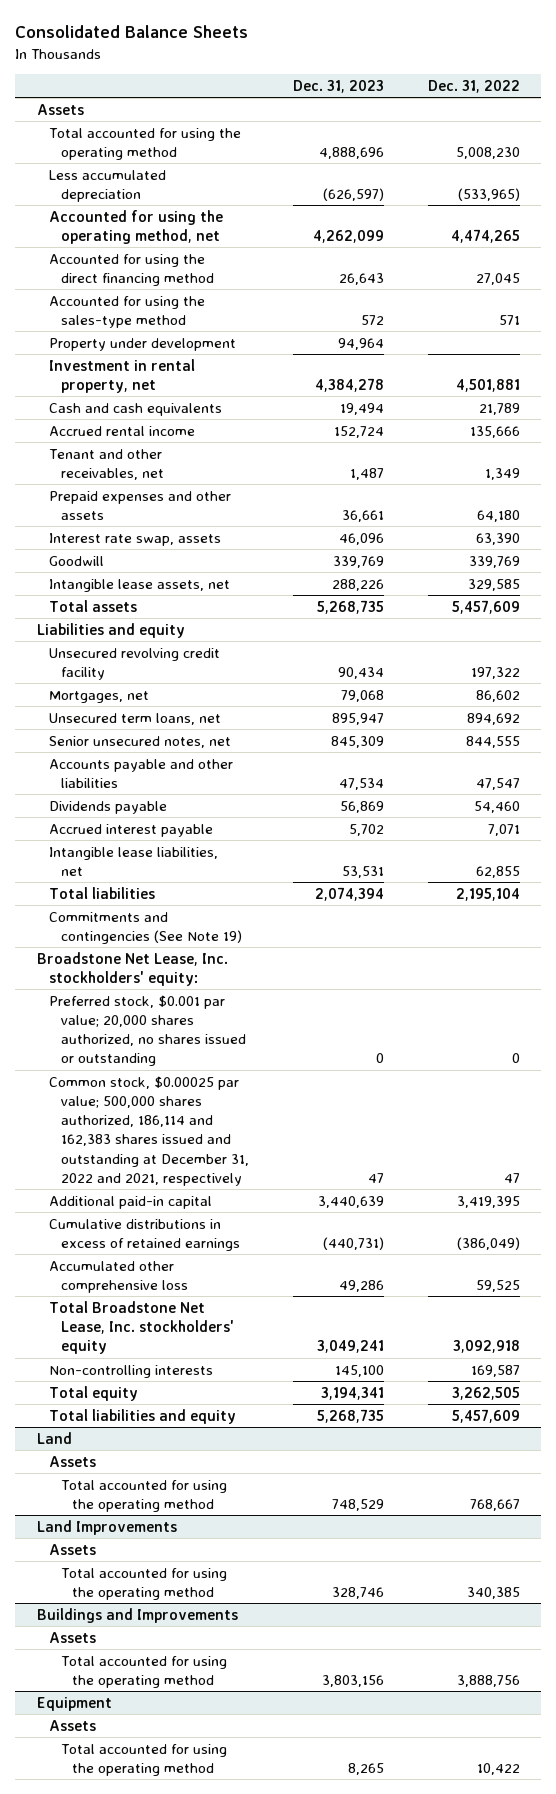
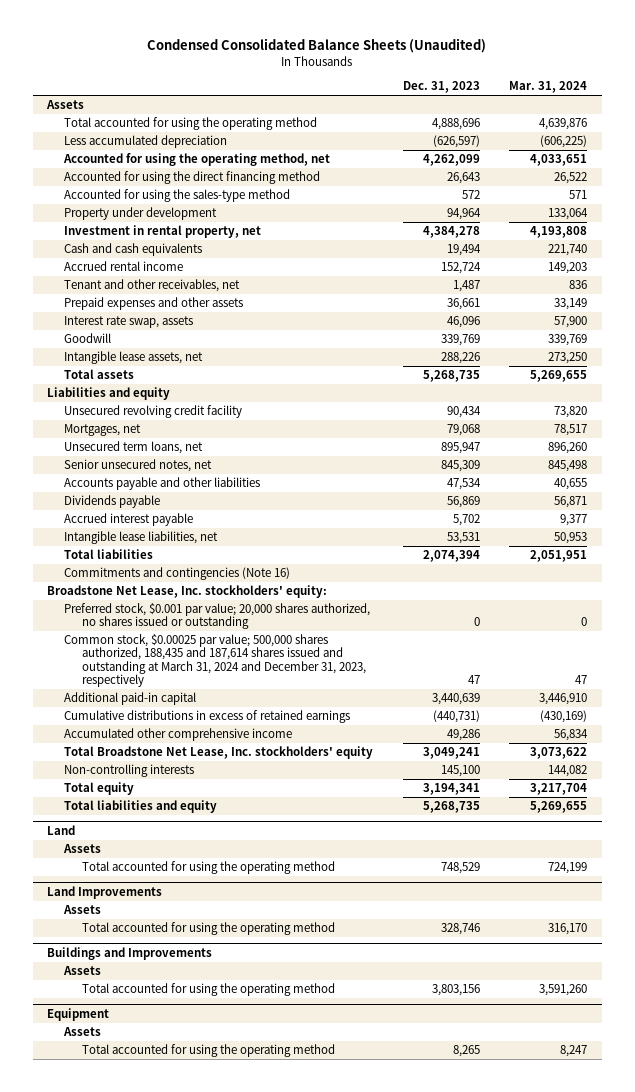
[14,25,248,39] Consolidated Balance Sheets -> [147,38,487,54] Condensed Consolidated Balance Sheets (Unaudited)
[427,79,520,93] Dec. 31, 2022 -> none
none -> [509,81,588,94] Mar. 31, 2024
[48,911,242,944] Commitments and contingencies (See Note 19) -> [64,567,291,581] Commitments and contingencies (Note 16)
[48,1075,249,1186] Common stock, $0.00025 par value; 500,000 shares authorized, 186,114 and 162,383 shares issued and outstanding at December 31, 2022 and 2021, respectively -> [64,634,366,687] Common stock, $0.00025 par value; 500,000 shares authorized, 188,435 and 187,614 shares issued and outstanding at March 31, 2024 and December 31, 2023, respectively
[48,1260,188,1293] Accumulated other comprehensive loss -> [64,728,293,742] Accumulated other comprehensive income

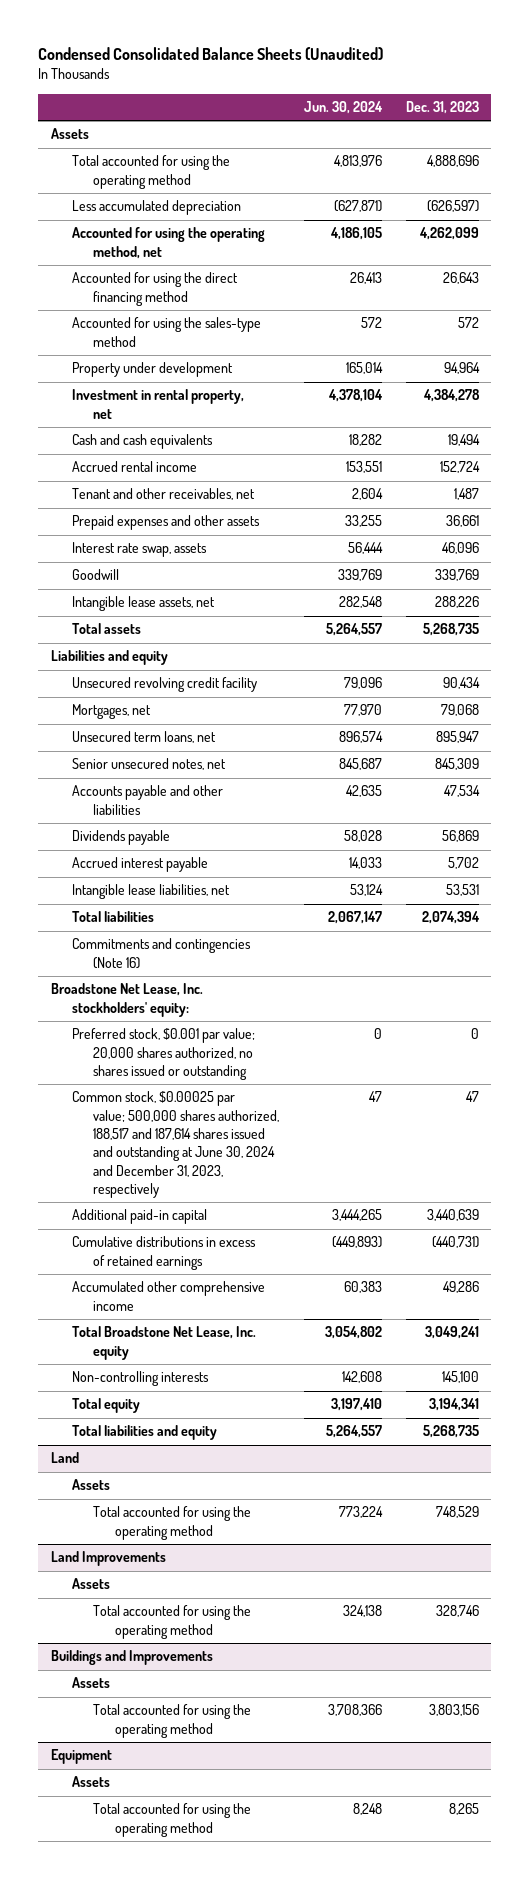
[509,81,588,94] Mar. 31, 2024 -> none
none -> [303,101,383,115] Jun. 30, 2024
[64,634,366,687] Common stock, $0.00025 par value; 500,000 shares authorized, 188,435 and 187,614 shares issued and outstanding at March 31, 2024 and December 31, 2023, respectively -> [71,1091,280,1199] Common stock, $0.00025 par value; 500,000 shares authorized, 188,517 and 187,614 shares issued and outstanding at June 30, 2024 and December 31, 2023, respectively
[64,746,374,760] Total Broadstone Net Lease, Inc. stockholders' equity -> [71,1326,256,1360] Total Broadstone Net Lease, Inc. equity

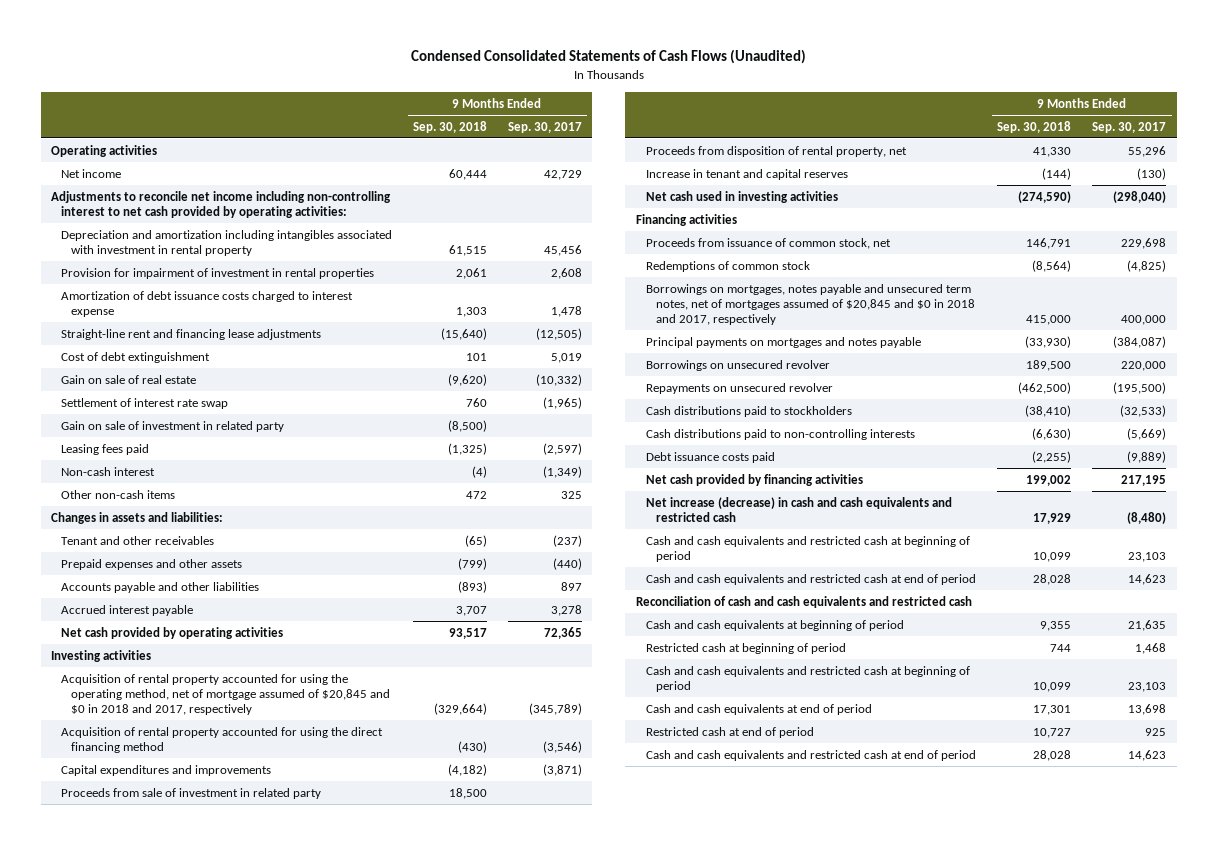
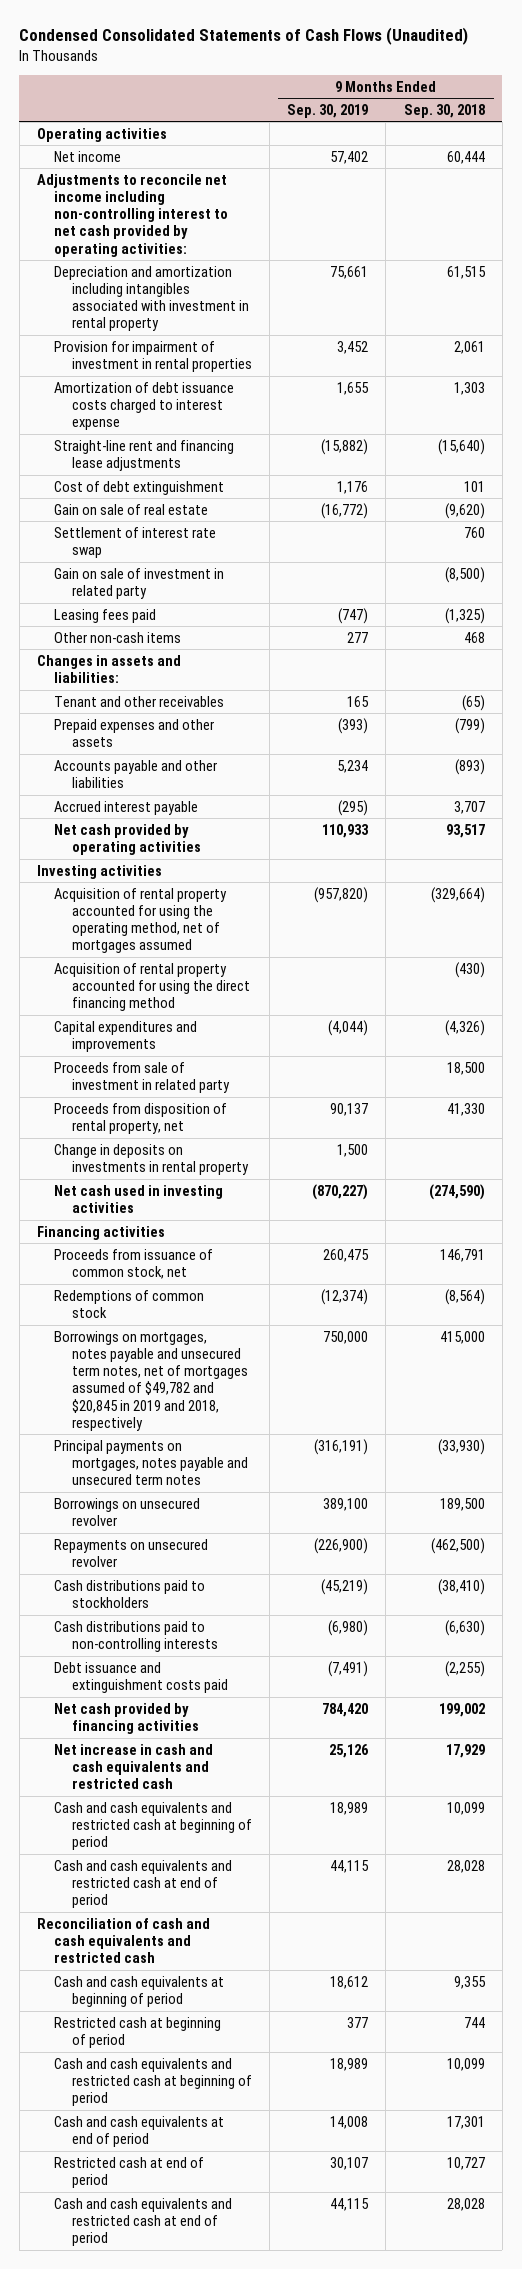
[507,121,582,133] Sep. 30, 2017 -> none
none -> [287,103,369,118] Sep. 30, 2019
[60,466,155,476] Non-cash interest -> none
[465,490,487,499] 472 -> [463,631,485,643] 468
[60,673,390,716] Acquisition of rental property accounted for using the operating method, net of mortgage assumed of $20,845 and $0 in 2018 and 2017, respectively -> [54,887,228,954] Acquisition of rental property accounted for using the operating method, net of mortgages assumed
[447,763,487,776] (4,182) -> [444,1019,485,1036] (4,326)
[645,168,848,180] Increase in tenant and capital reserves -> none
none -> [54,1143,249,1175] Change in deposits on investments in rental property
[645,283,975,326] Borrowings on mortgages, notes payable and unsecured term notes, net of mortgages assumed of $20,845 and $0 in 2018 and 2017, respectively -> [54,1330,248,1431] Borrowings on mortgages, notes payable and unsecured term notes, net of mortgages assumed of $49,782 and $20,845 in 2019 and 2018, respectively
[645,336,921,348] Principal payments on mortgages and notes payable -> [54,1439,248,1486] Principal payments on mortgages, notes payable and unsecured term notes
[645,451,775,463] Debt issuance costs paid -> [54,1661,228,1693] Debt issuance and extinguishment costs paid
[645,496,952,523] Net increase (decrease) in cash and cash equivalents and restricted cash -> [54,1743,214,1790] Net increase in cash and cash equivalents and restricted cash

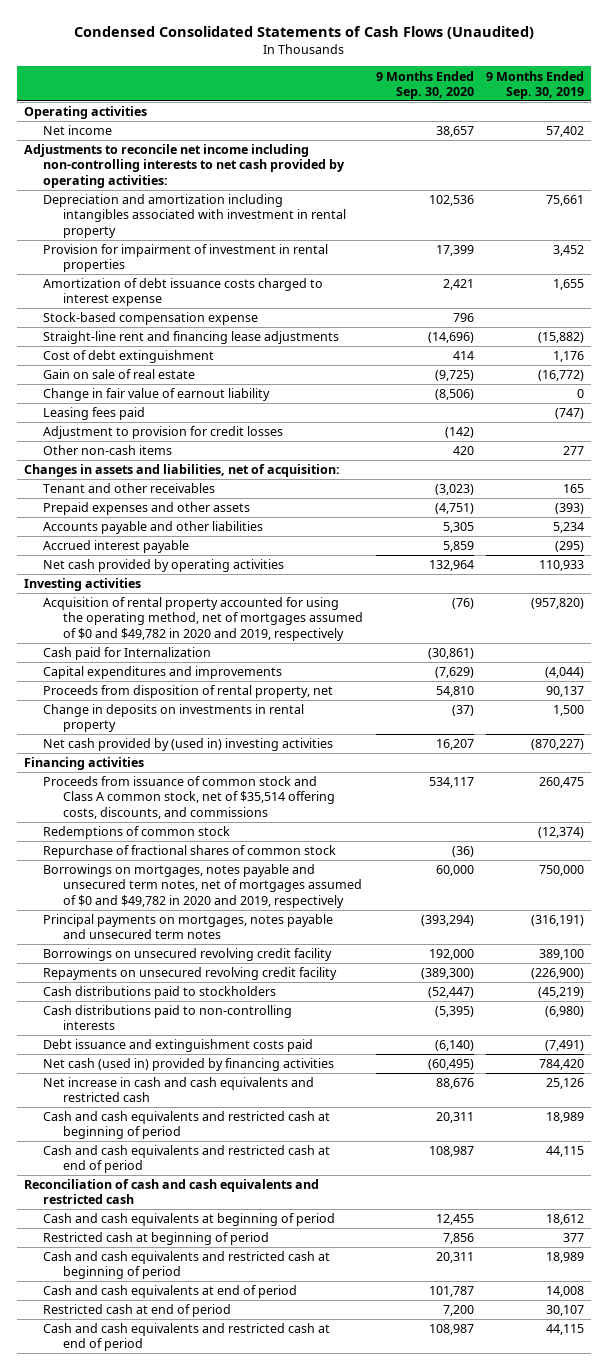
[403,103,485,118] Sep. 30, 2018 -> none
none -> [375,70,474,99] 9 Months Ended Sep. 30, 2020
[37,173,229,257] Adjustments to reconcile net income including non-controlling interest to net cash provided by operating activities: -> [23,144,346,188] Adjustments to reconcile net income including non-controlling interests to net cash provided by operating activities:
none -> [43,312,259,326] Stock-based compensation expense
[54,526,217,558] Settlement of interest rate swap -> none
[54,567,225,599] Gain on sale of investment in related party -> none
none -> [43,388,271,402] Change in fair value of earnout liability
none -> [43,426,284,440] Adjustment to provision for credit losses
[37,654,182,683] Changes in assets and liabilities: -> [23,464,340,478] Changes in assets and liabilities, net of acquisition:
[54,962,250,1012] Acquisition of rental property accounted for using the direct financing method -> none
[54,887,228,954] Acquisition of rental property accounted for using the operating method, net of mortgages assumed -> [43,597,363,641] Acquisition of rental property accounted for using the operating method, net of mortgages assumed of $0 and $49,782 in 2020 and 2019, respectively
none -> [43,647,212,661] Cash paid for Internalization
[54,1061,230,1093] Proceeds from sale of investment in related party -> none
[54,1184,224,1213] Net cash used in investing activities -> [43,738,334,752] Net cash provided by (used in) investing activities
[54,1248,214,1279] Proceeds from issuance of common stock, net -> [43,776,335,819] Proceeds from issuance of common stock and Class A common stock, net of $35,514 offering costs, discounts, and commissions
none -> [43,845,337,859] Repurchase of fractional shares of common stock
[54,1330,248,1431] Borrowings on mortgages, notes payable and unsecured term notes, net of mortgages assumed of $49,782 and $20,845 in 2019 and 2018, respectively -> [43,864,362,908] Borrowings on mortgages, notes payable and unsecured term notes, net of mortgages assumed of $0 and $49,782 in 2020 and 2019, respectively
[54,1497,201,1526] Borrowings on unsecured revolver -> [43,948,333,962] Borrowings on unsecured revolving credit facility
[54,1538,209,1567] Repayments on unsecured revolver -> [43,967,338,981] Repayments on unsecured revolving credit facility
[54,1702,199,1734] Net cash provided by financing activities -> [43,1058,335,1072] Net cash (used in) provided by financing activities

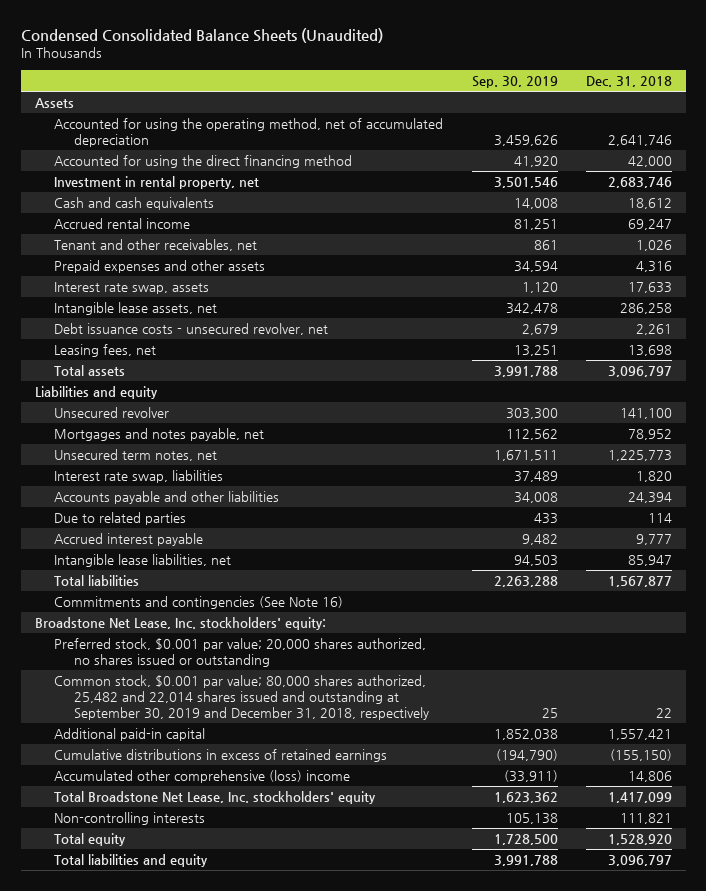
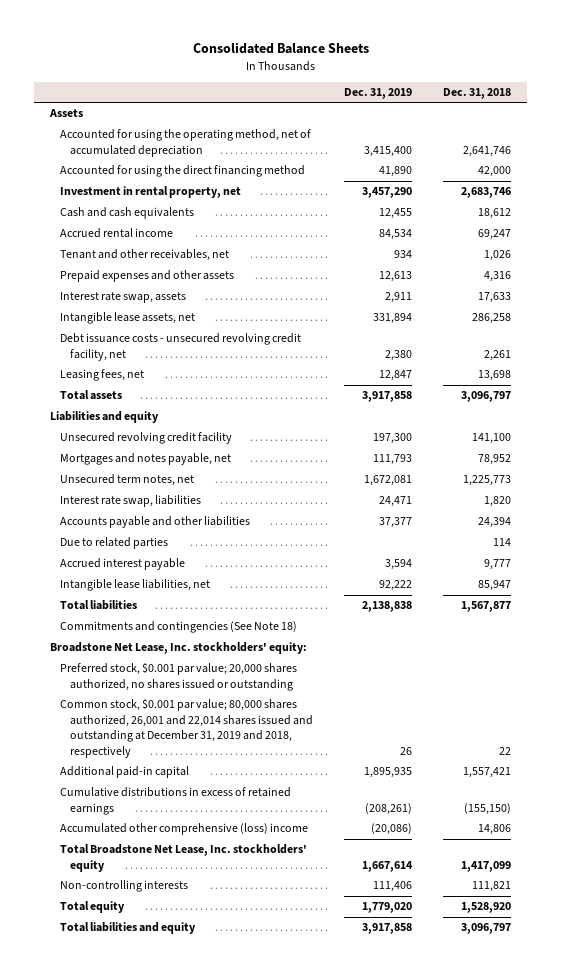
[20,28,383,44] Condensed Consolidated Balance Sheets (Unaudited) -> [192,42,369,55] Consolidated Balance Sheets
[471,76,558,89] Sep. 30, 2019 -> none
none -> [343,88,412,100] Dec. 31, 2019
[54,322,329,335] Debt issuance costs - unsecured revolver, net -> [59,333,301,361] Debt issuance costs - unsecured revolving credit facility, net
[54,406,170,418] Unsecured revolver -> [59,432,232,445] Unsecured revolving credit facility
[54,595,344,609] Commitments and contingencies (See Note 16) -> [59,621,297,634] Commitments and contingencies (See Note 18)
[54,674,430,721] Common stock, $0.001 par value; 80,000 shares authorized, 25,482 and 22,014 shares issued and outstanding at September 30, 2019 and December 31, 2018, respectively -> [59,699,313,759] Common stock, $0.001 par value; 80,000 shares authorized, 26,001 and 22,014 shares issued and outstanding at December 31, 2019 and 2018, respectively

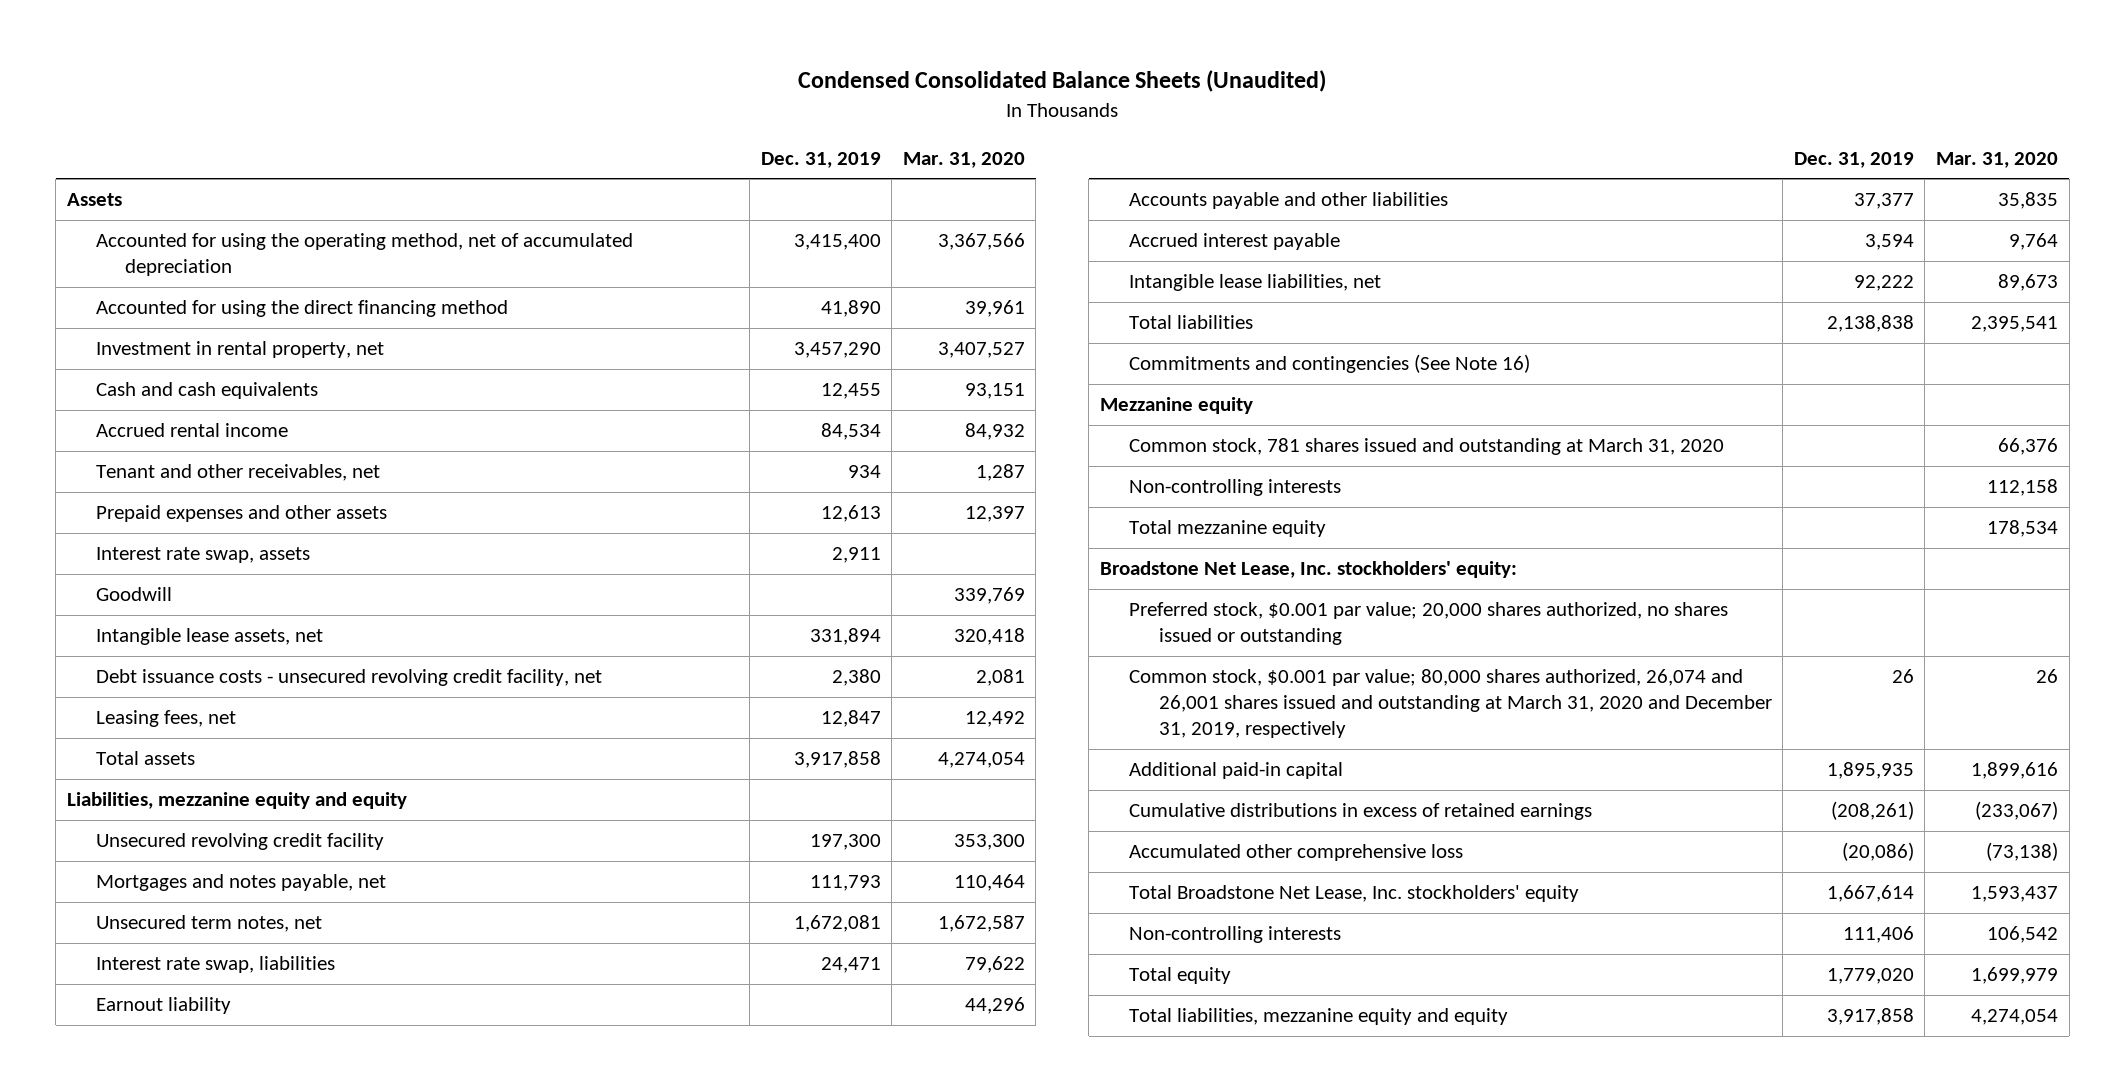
[192,42,369,55] Consolidated Balance Sheets -> [798,70,1327,93] Condensed Consolidated Balance Sheets (Unaudited)
[443,88,512,100] Dec. 31, 2018 -> none
none -> [902,151,1025,168] Mar. 31, 2020
none -> [96,587,173,602] Goodwill
[50,411,160,424] Liabilities and equity -> [66,792,407,810] Liabilities, mezzanine equity and equity
none -> [96,997,232,1015] Earnout liability
[59,537,168,550] Due to related parties -> none
[59,621,297,634] Commitments and contingencies (See Note 18) -> [1129,354,1531,374] Commitments and contingencies (See Note 16)
none -> [1099,397,1253,415] Mezzanine equity
none -> [1129,438,1725,456] Common stock, 781 shares issued and outstanding at March 31, 2020
none -> [1129,479,1342,497] Non-controlling interests
none -> [1129,520,1327,538] Total mezzanine equity
[59,699,313,759] Common stock, $0.001 par value; 80,000 shares authorized, 26,001 and 22,014 shares issued and outstanding at December 31, 2019 and 2018, respectively -> [1129,669,1772,739] Common stock, $0.001 par value; 80,000 shares authorized, 26,074 and 26,001 shares issued and outstanding at March 31, 2020 and December 31, 2019, respectively
[59,823,308,836] Accumulated other comprehensive (loss) income -> [1129,844,1464,862] Accumulated other comprehensive loss
[59,922,196,935] Total liabilities and equity -> [1129,1008,1509,1026] Total liabilities, mezzanine equity and equity

